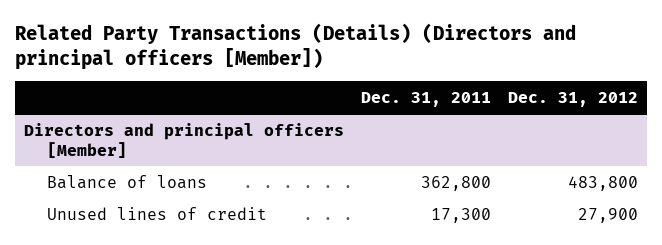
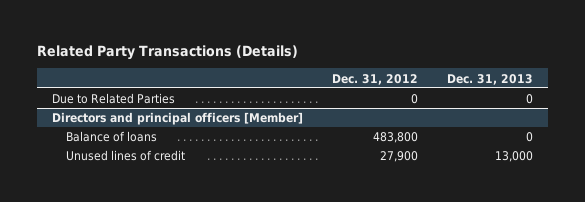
[15,23,577,71] Related Party Transactions (Details) (Directors and principal officers [Member]) -> [37,45,299,61] Related Party Transactions (Details)
[361,91,492,107] Dec. 31, 2011 -> none
none -> [447,73,534,85] Dec. 31, 2013
none -> [52,93,176,105] Due to Related Parties

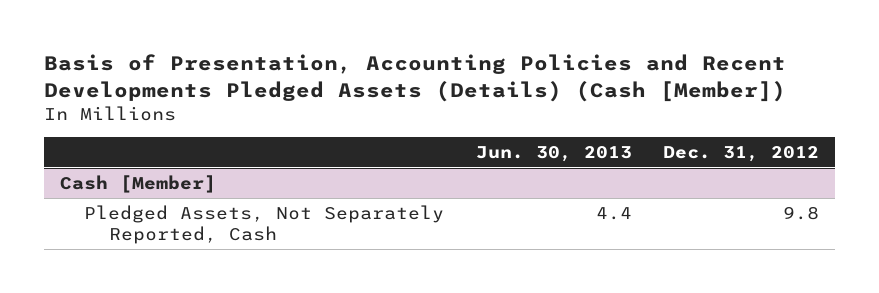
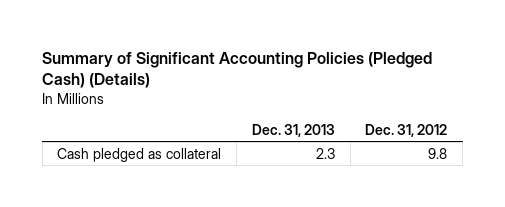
[43,54,786,102] Basis of Presentation, Accounting Policies and Recent Developments Pledged Assets (Details) (Cash [Member]) -> [42,51,433,89] Summary of Significant Accounting Policies (Pledged Cash) (Details)
[475,145,632,162] Jun. 30, 2013 -> none
none -> [251,123,335,137] Dec. 31, 2013
[59,174,216,193] Cash [Member] -> none
[84,204,445,245] Pledged Assets, Not Separately Reported, Cash -> [57,147,222,162] Cash pledged as collateral

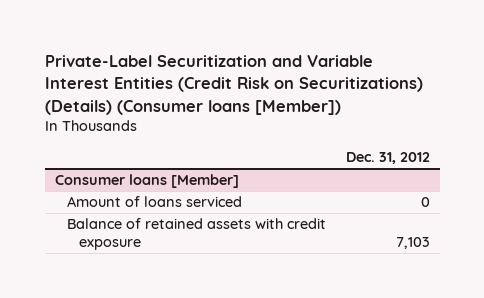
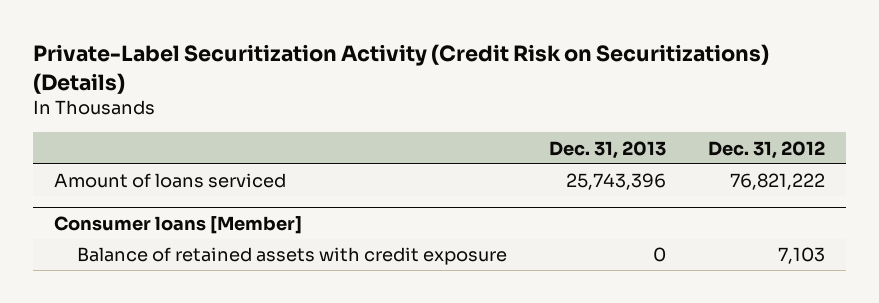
[44,55,423,115] Private-Label Securitization and Variable Interest Entities (Credit Risk on Securitizations) (Details) (Consumer loans [Member]) -> [33,44,770,94] Private-Label Securitization Activity (Credit Risk on Securitizations) (Details)
none -> [548,140,666,159] Dec. 31, 2013
none -> [54,173,287,189] Amount of loans serviced
[67,196,243,208] Amount of loans serviced -> none

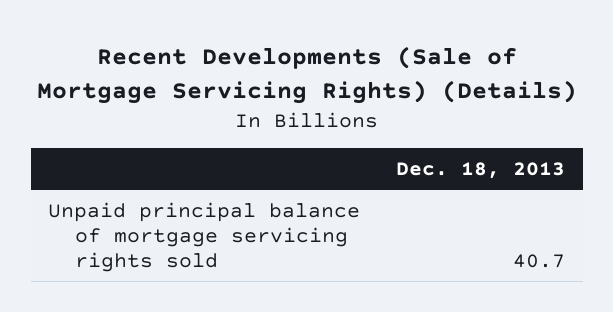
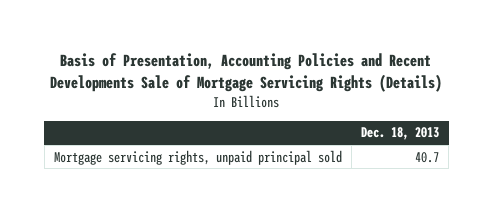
[36,46,577,104] Recent Developments (Sale of Mortgage Servicing Rights) (Details) -> [50,52,443,92] Basis of Presentation, Accounting Policies and Recent Developments Sale of Mortgage Servicing Rights (Details)
[48,201,361,273] Unpaid principal balance of mortgage servicing rights sold -> [53,149,342,165] Mortgage servicing rights, unpaid principal sold

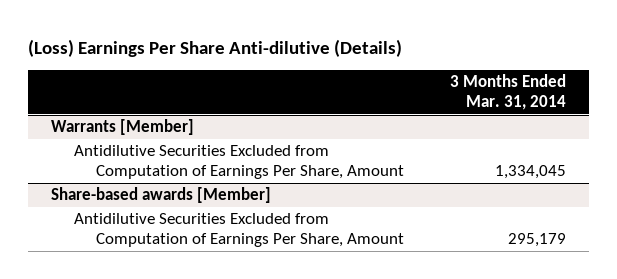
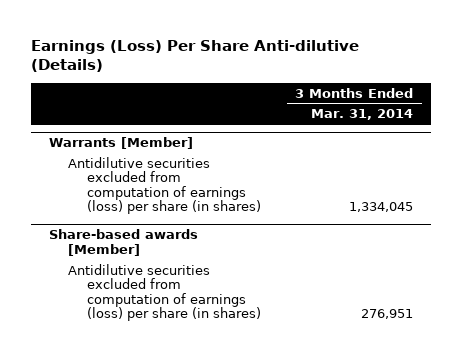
[28,38,403,57] (Loss) Earnings Per Share Anti-dilutive (Details) -> [31,39,360,73] Earnings (Loss) Per Share Anti-dilutive (Details)
[73,145,405,180] Antidilutive Securities Excluded from Computation of Earnings Per Share, Amount -> [67,156,261,215] Antidilutive securities excluded from computation of earnings (loss) per share (in shares)
[73,213,405,248] Antidilutive Securities Excluded from Computation of Earnings Per Share, Amount -> [67,263,261,322] Antidilutive securities excluded from computation of earnings (loss) per share (in shares)
[507,233,566,248] 295,179 -> [361,309,414,320] 276,951

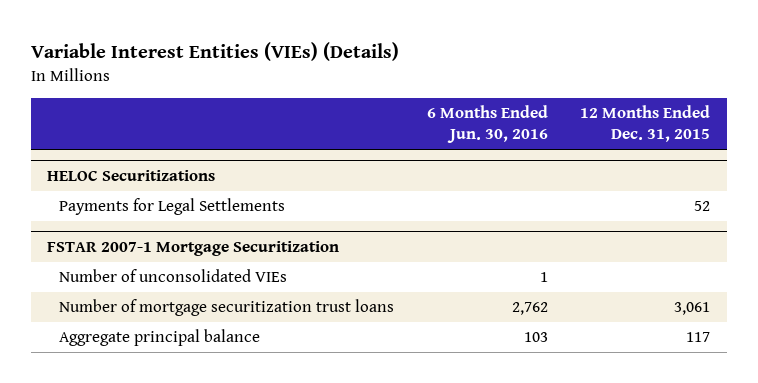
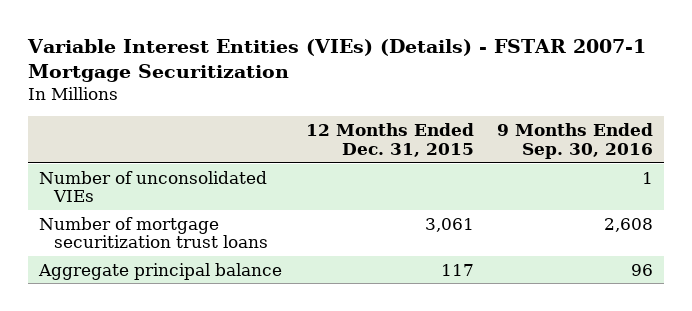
[31,41,400,61] Variable Interest Entities (VIEs) (Details) -> [26,38,646,83] Variable Interest Entities (VIEs) (Details) - FSTAR 2007-1 Mortgage Securitization
[426,105,548,144] 6 Months Ended Jun. 30, 2016 -> none
none -> [496,123,653,159] 9 Months Ended Sep. 30, 2016
[47,170,216,182] HELOC Securitizations -> none
[59,198,286,216] Payments for Legal Settlements -> none
[47,241,340,257] FSTAR 2007-1 Mortgage Securitization -> none

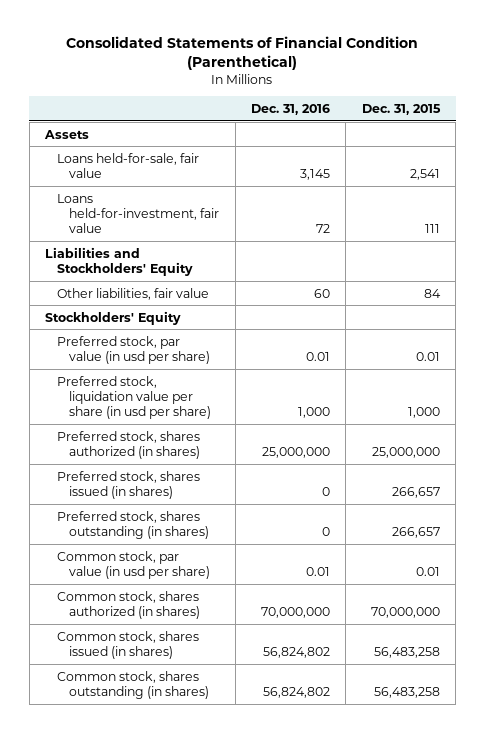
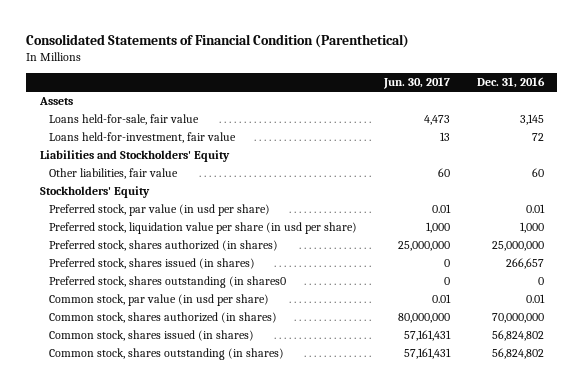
[361,103,441,115] Dec. 31, 2015 -> none
none -> [382,77,450,90] Jun. 30, 2017
[321,486,330,496] 0 -> [505,258,544,270] 266,657
[57,510,210,539] Preferred stock, shares outstanding (in shares) -> [49,276,287,289] Preferred stock, shares outstanding (in shares0

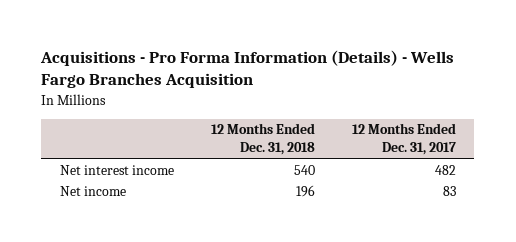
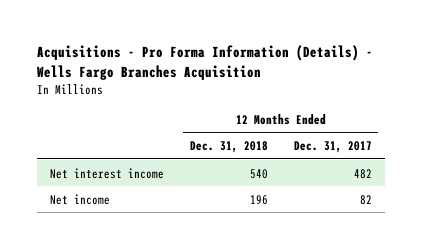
[442,185,456,196] 83 -> [359,194,372,205] 82

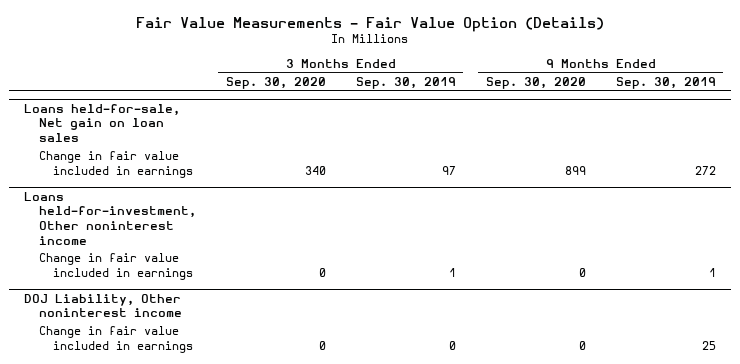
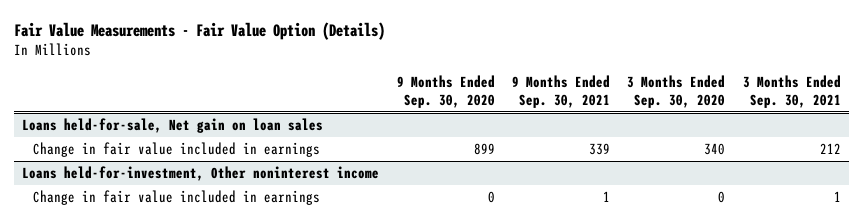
[355,77,456,90] Sep. 30, 2019 -> none
[615,77,716,90] Sep. 30, 2019 -> none
none -> [512,75,611,108] 9 Months Ended Sep. 30, 2021
none -> [742,75,841,108] 3 Months Ended Sep. 30, 2021
[24,293,182,318] DOJ Liability, Other noninterest income -> none
[38,326,193,354] Change in fair value included in earnings -> none

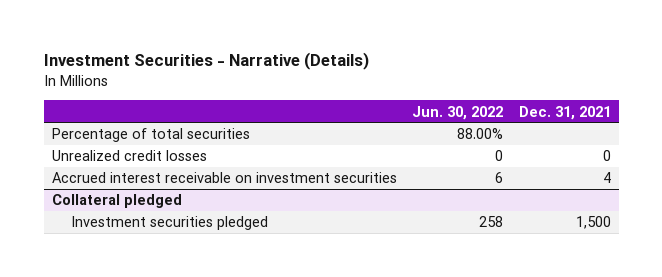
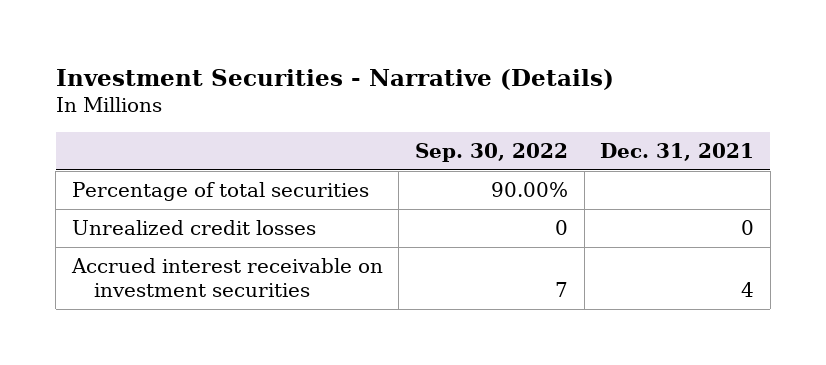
[412,105,504,120] Jun. 30, 2022 -> none
none -> [415,142,569,162] Sep. 30, 2022
[51,194,182,209] Collateral pledged -> none
[71,216,269,231] Investment securities pledged -> none

